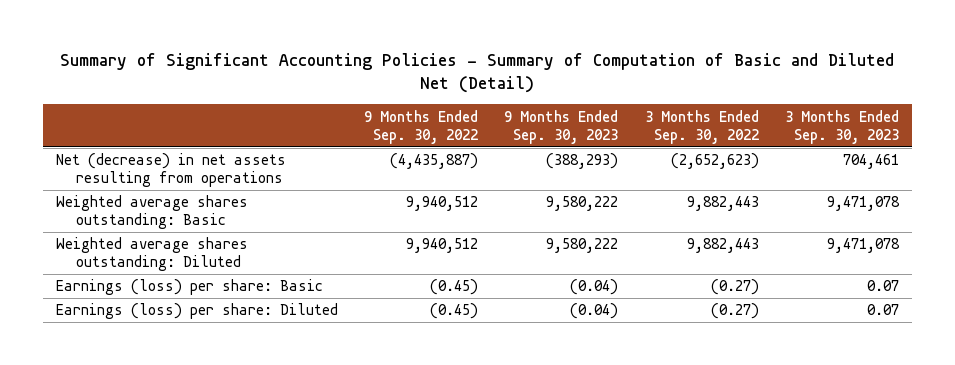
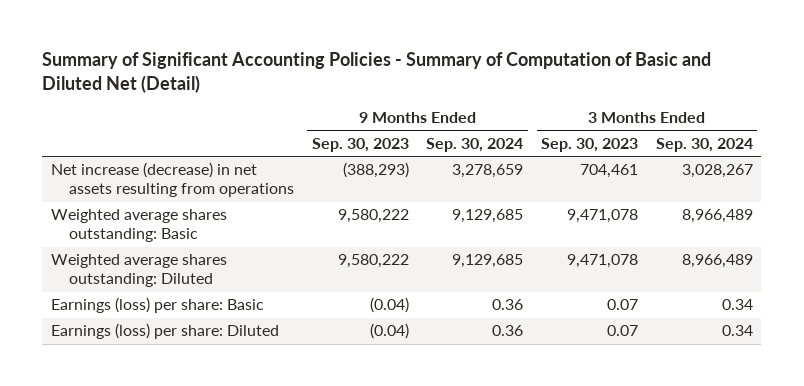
[364,109,479,144] 9 Months Ended Sep. 30, 2022 -> none
[644,109,759,144] 3 Months Ended Sep. 30, 2022 -> none
none -> [426,138,524,153] Sep. 30, 2024
none -> [655,138,753,153] Sep. 30, 2024
[56,153,287,188] Net (decrease) in net assets resulting from operations -> [50,162,295,198] Net increase (decrease) in net assets resulting from operations

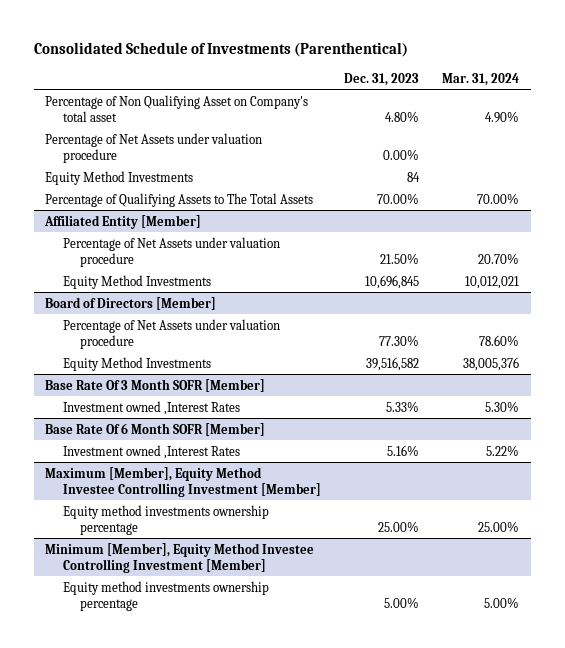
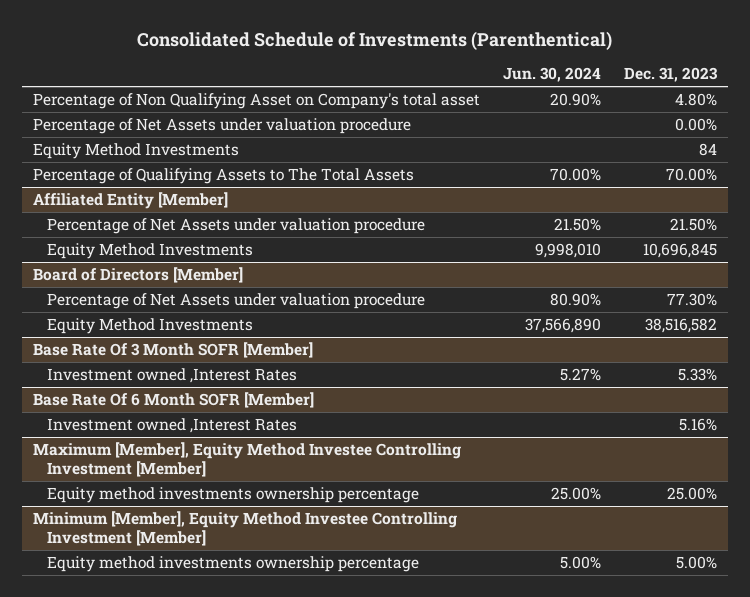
[442,72,520,86] Mar. 31, 2024 -> none
none -> [502,67,601,83] Jun. 30, 2024
[366,356,420,371] 39,516,582 -> [644,318,717,334] 38,516,582

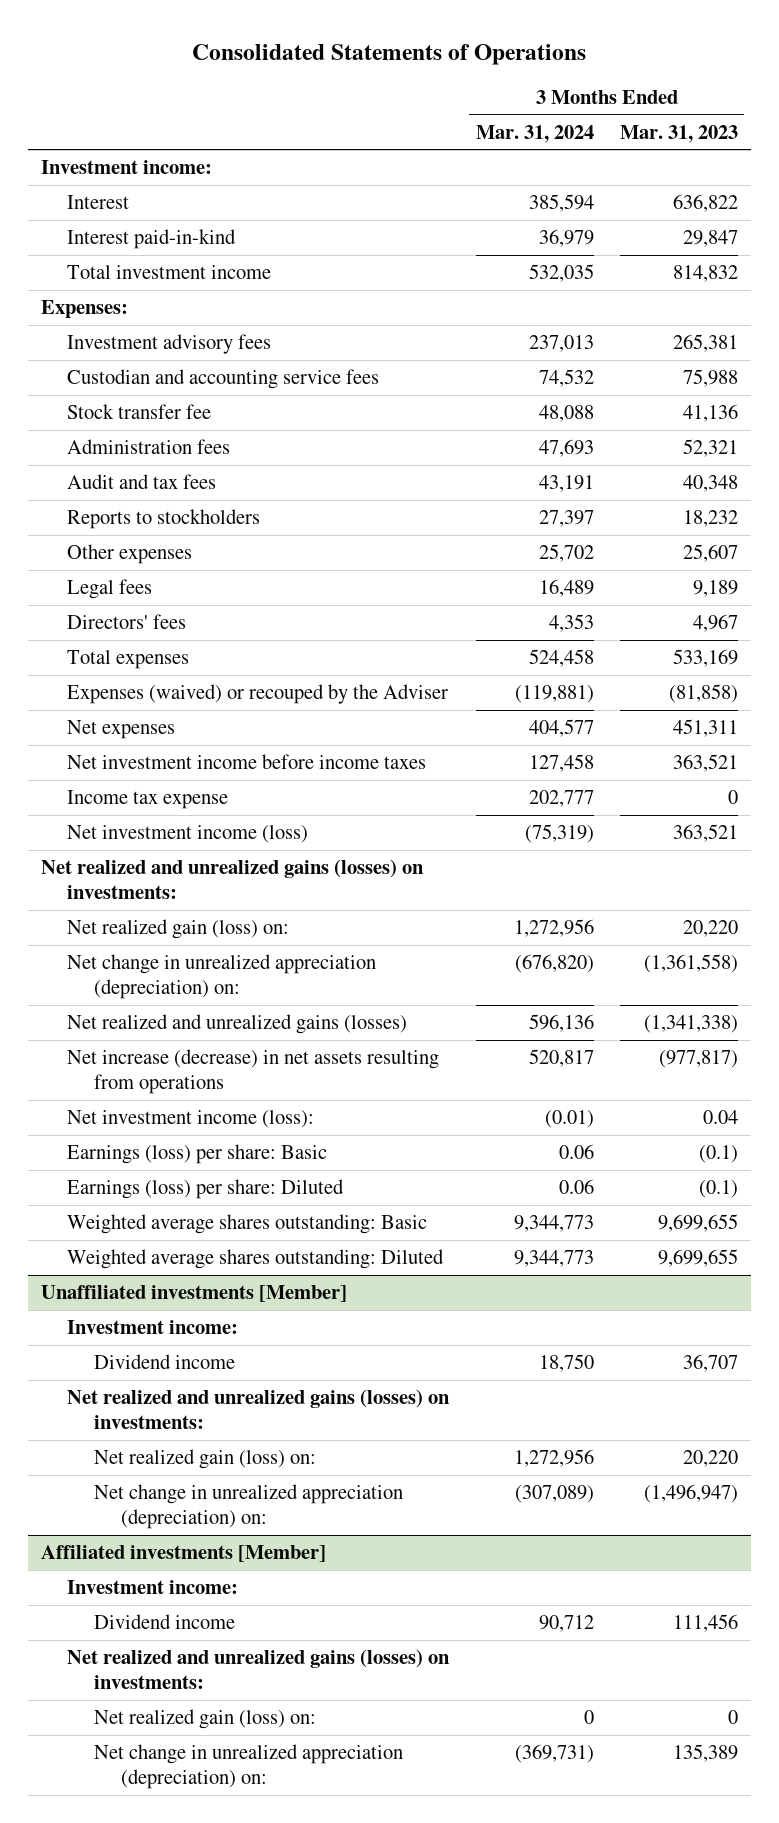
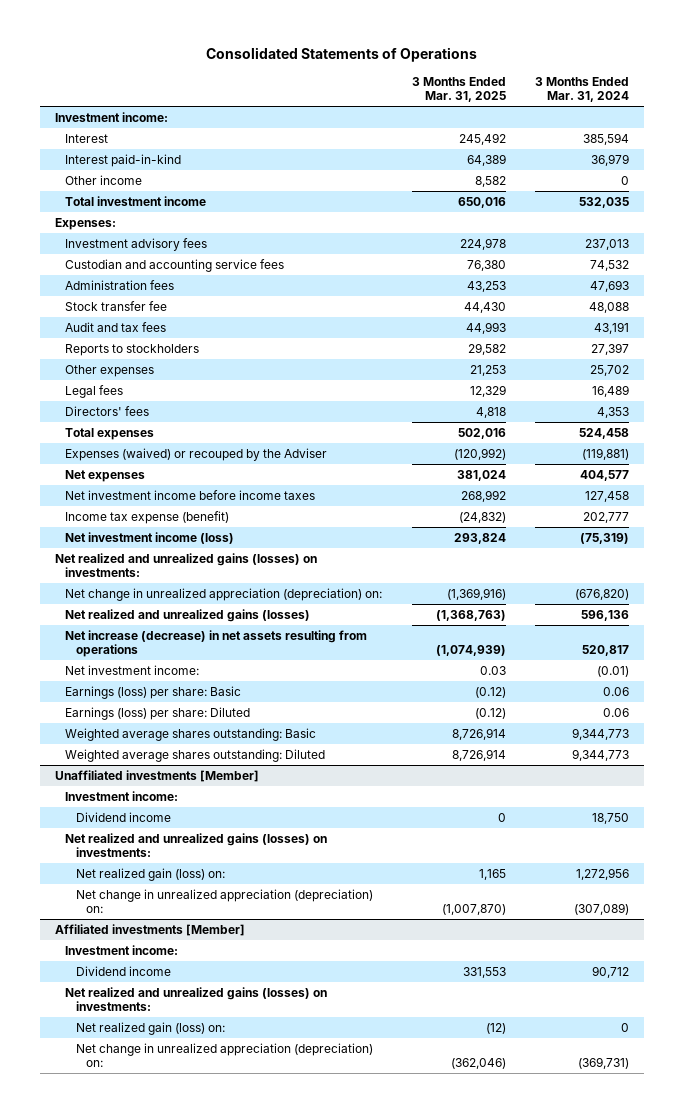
[619,124,738,143] Mar. 31, 2023 -> none
none -> [411,76,506,103] 3 Months Ended Mar. 31, 2025
none -> [65,174,143,185] Other income
[67,404,212,420] Stock transfer fee -> [65,300,168,311] Stock transfer fee
[67,790,229,810] Income tax expense -> [65,510,230,524] Income tax expense (benefit)
[67,919,290,940] Net realized gain (loss) on: -> none
[67,1110,315,1129] Net investment income (loss): -> [65,664,200,675] Net investment income:

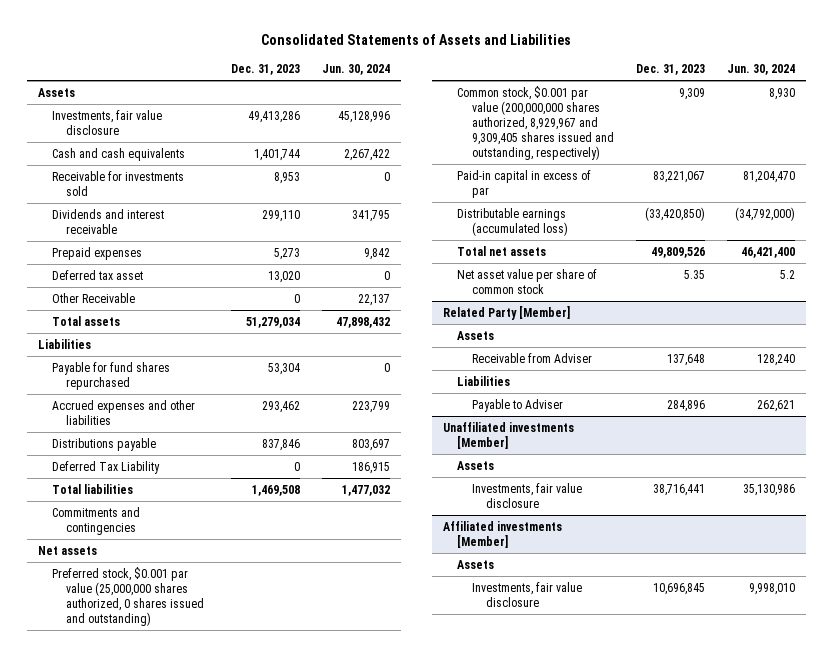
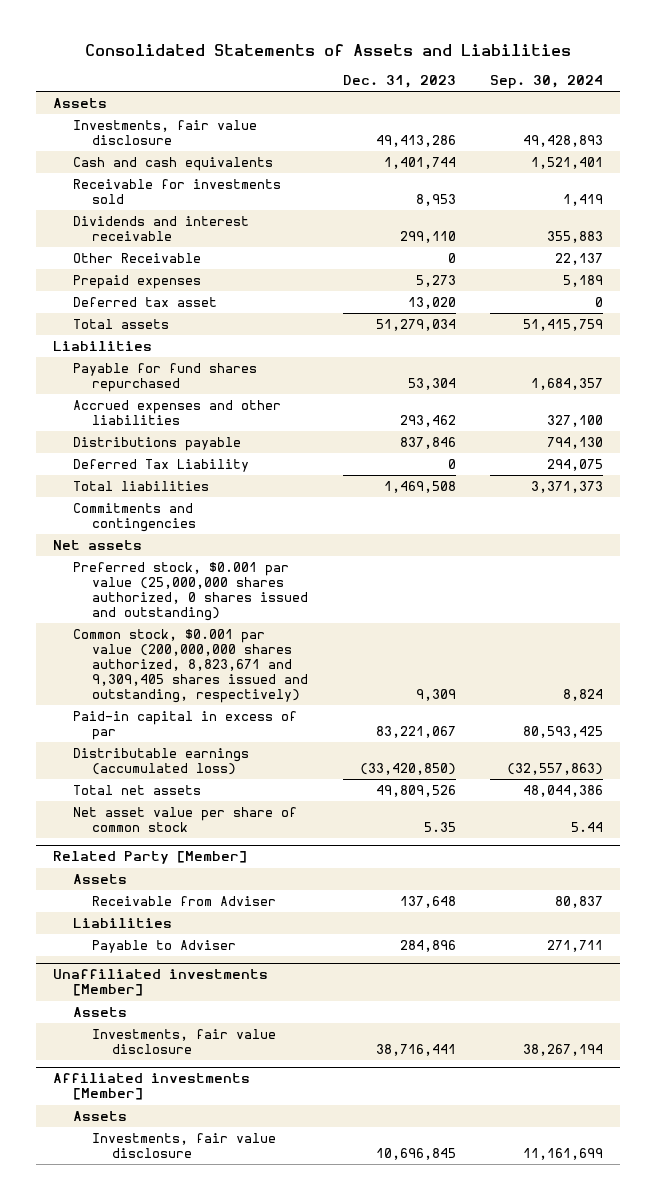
[322,64,391,76] Jun. 30, 2024 -> none
none -> [489,74,603,89] Sep. 30, 2024
[52,292,136,303] Other Receivable -> [72,252,201,263] Other Receivable
[457,85,614,161] Common stock, $0.001 par value (200,000,000 shares authorized, 8,929,967 and 9,309,405 shares issued and outstanding, respectively) -> [72,628,309,703] Common stock, $0.001 par value (200,000,000 shares authorized, 8,823,671 and 9,309,405 shares issued and outstanding, respectively)

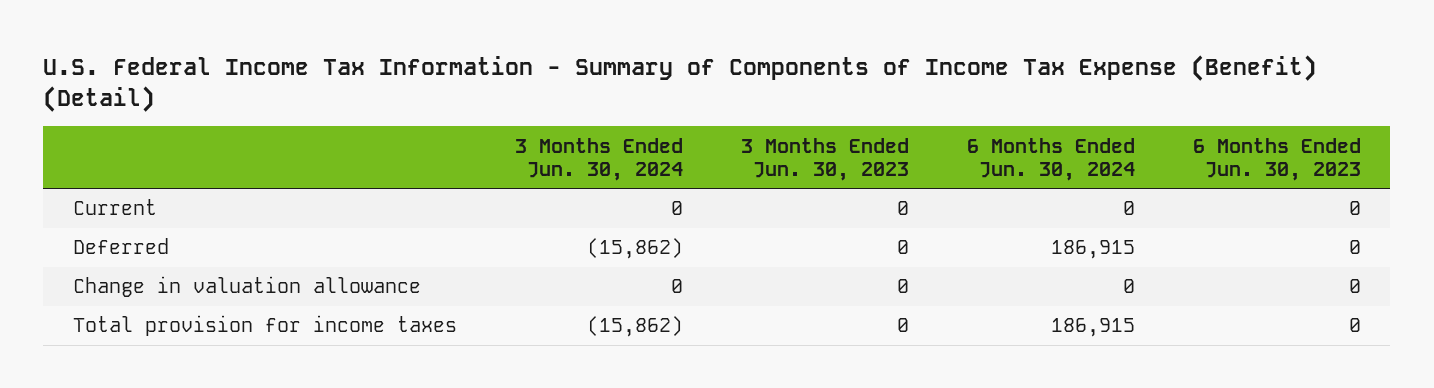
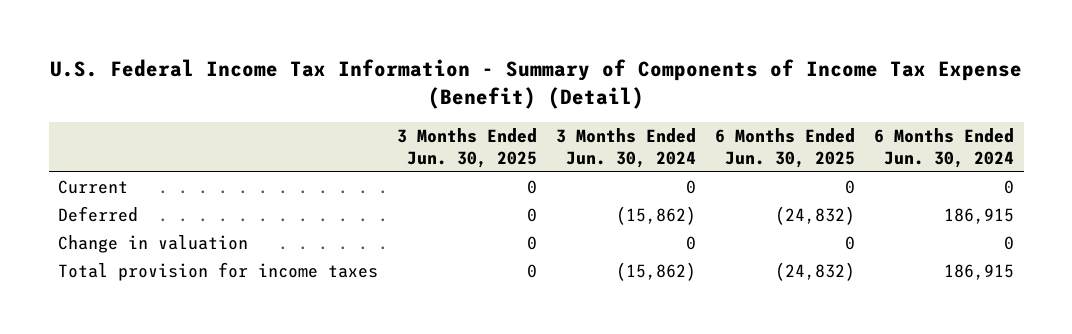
[740,137,909,182] 3 Months Ended Jun. 30, 2023 -> none
[1193,137,1362,182] 6 Months Ended Jun. 30, 2023 -> none
none -> [397,127,538,168] 3 Months Ended Jun. 30, 2025
none -> [715,127,856,168] 6 Months Ended Jun. 30, 2025
[72,276,421,298] Change in valuation allowance -> [58,235,249,254] Change in valuation

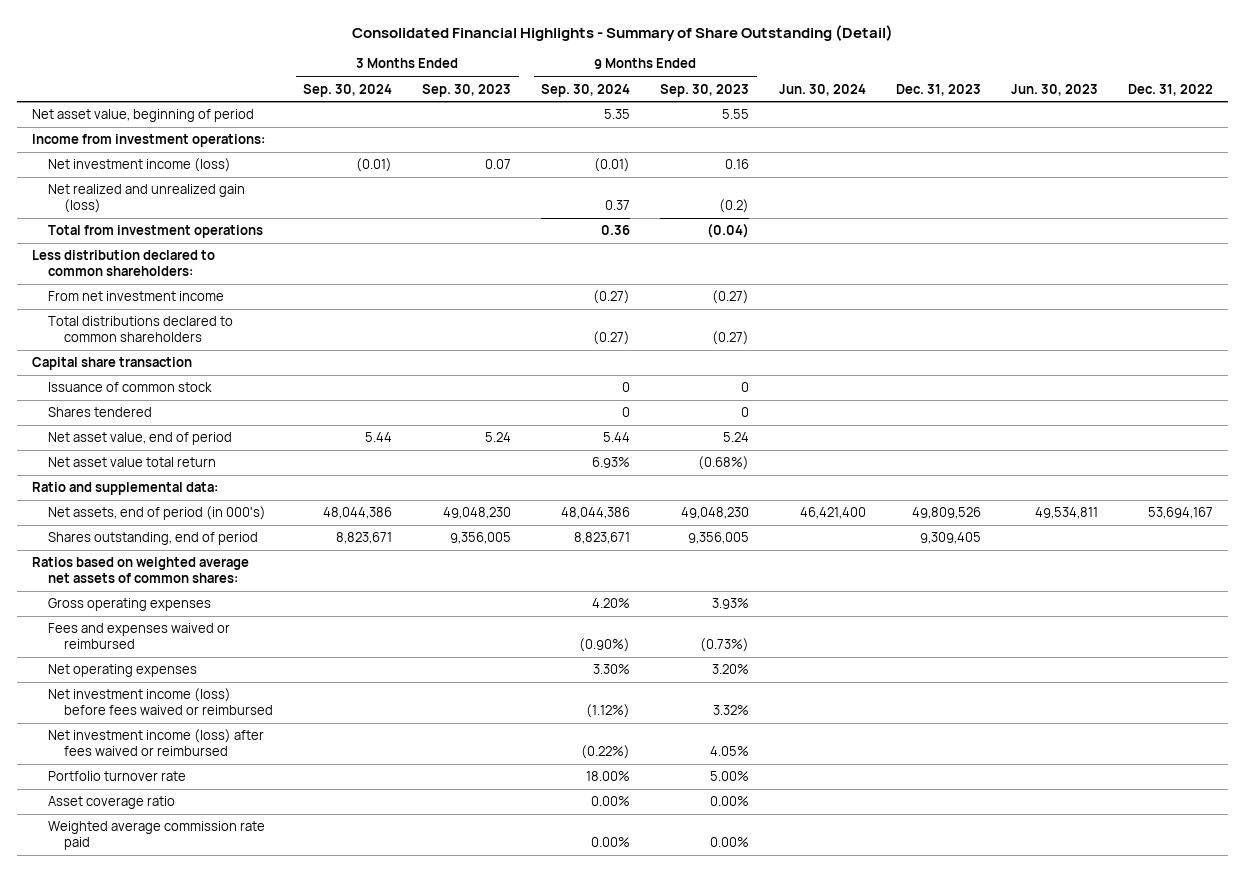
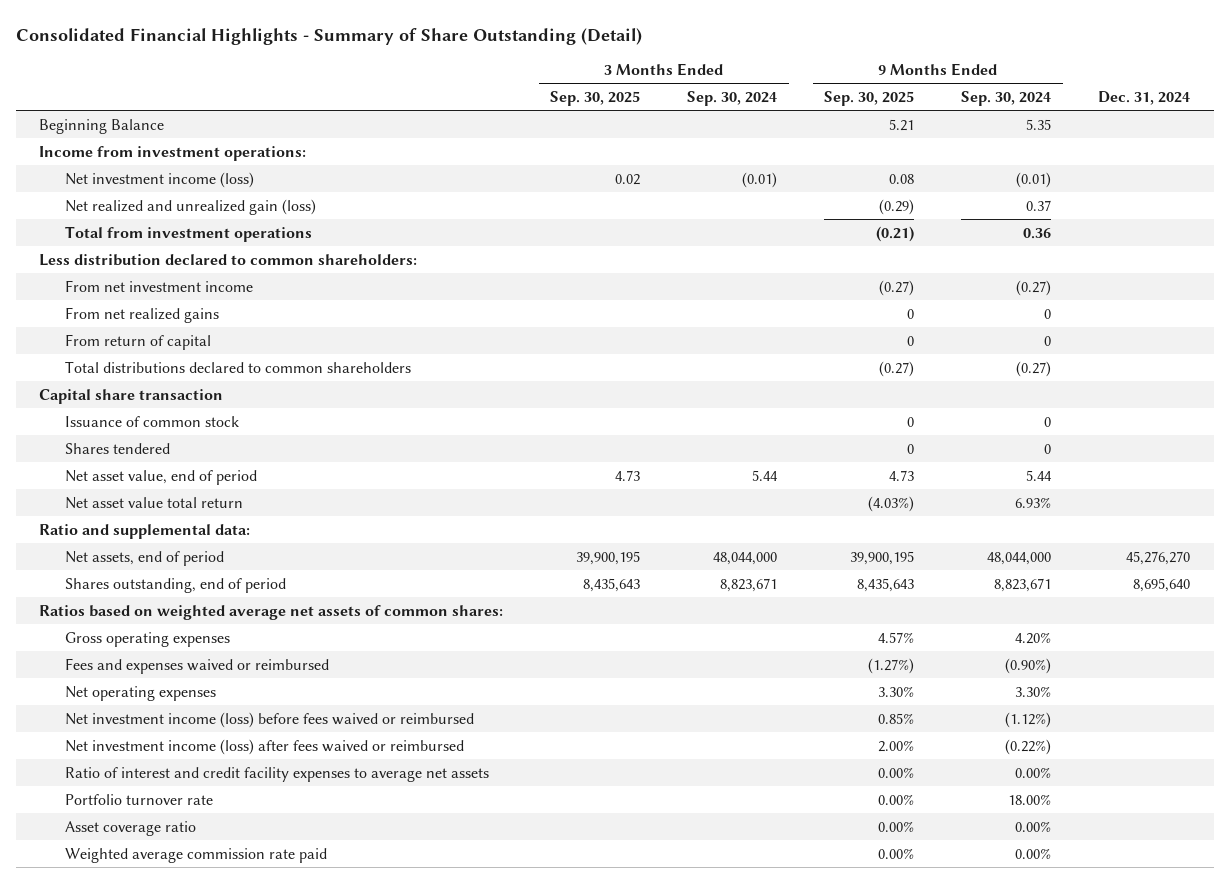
[422,83,512,97] Sep. 30, 2023 -> none
[660,83,750,97] Sep. 30, 2023 -> none
[779,83,867,96] Jun. 30, 2024 -> none
[896,83,982,96] Dec. 31, 2023 -> none
[1011,83,1099,96] Jun. 30, 2023 -> none
[1128,83,1214,96] Dec. 31, 2022 -> none
none -> [550,91,641,107] Sep. 30, 2025
none -> [824,91,915,107] Sep. 30, 2025
none -> [1098,91,1191,106] Dec. 31, 2024
[32,109,255,123] Net asset value, beginning of period -> [39,118,165,134] Beginning Balance
none -> [64,306,219,323] From net realized gains
none -> [64,333,211,350] From return of capital
[48,506,267,521] Net assets, end of period (in 000's) -> [64,550,224,566] Net assets, end of period
[323,507,393,520] 48,044,386 -> [713,551,778,565] 48,044,000
[561,507,631,520] 48,044,386 -> [987,551,1052,565] 48,044,000
none -> [64,766,489,782] Ratio of interest and credit facility expenses to average net assets

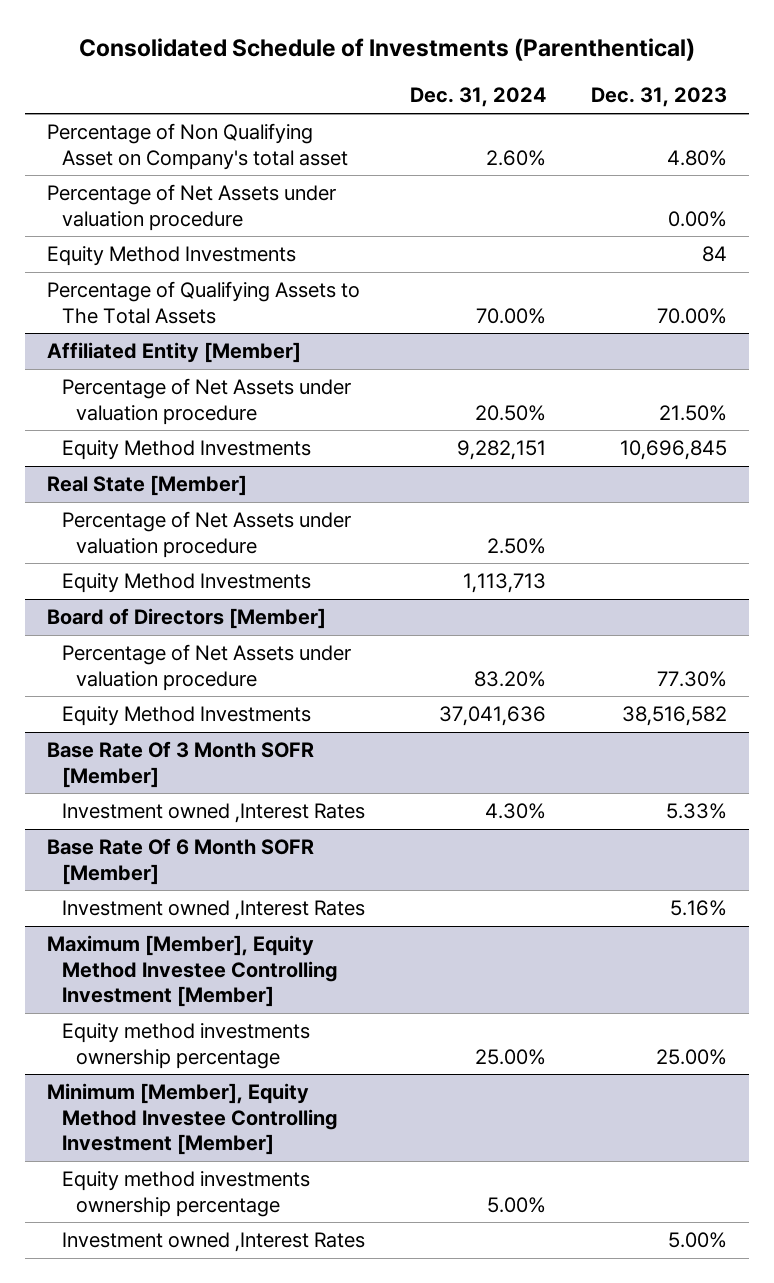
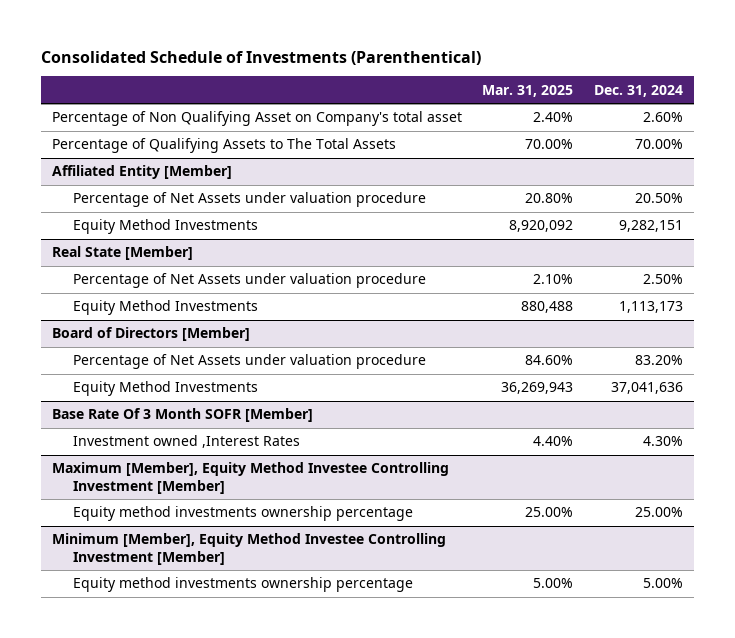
[590,87,727,108] Dec. 31, 2023 -> none
none -> [482,84,574,97] Mar. 31, 2025
[47,184,337,231] Percentage of Net Assets under valuation procedure -> none
[47,246,297,267] Equity Method Investments -> none
[462,573,546,594] 1,113,713 -> [619,301,684,314] 1,113,173
[47,838,315,885] Base Rate Of 6 Month SOFR [Member] -> none
[61,900,365,921] Investment owned ,Interest Rates -> none
[61,1232,365,1253] Investment owned ,Interest Rates -> none

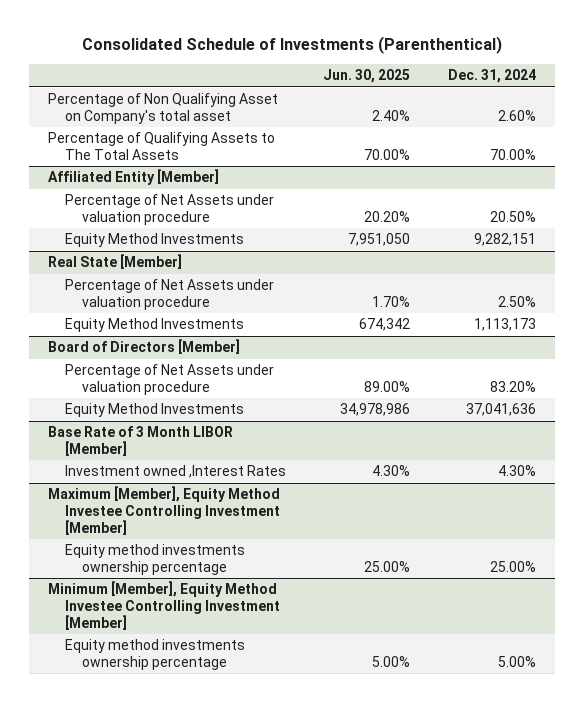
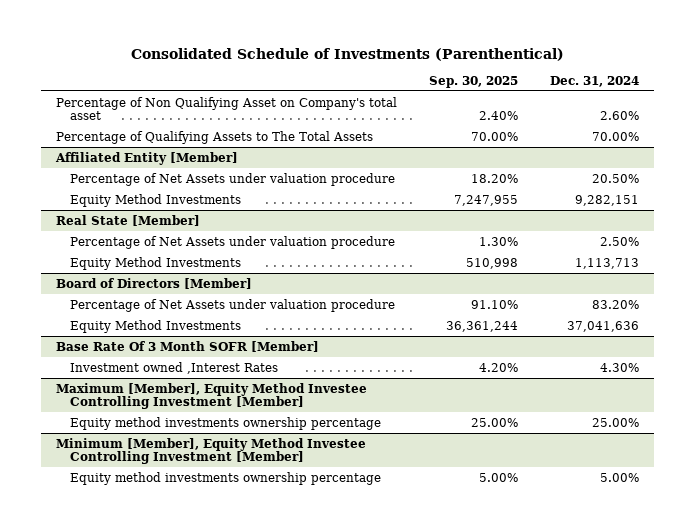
[323,69,411,84] Jun. 30, 2025 -> none
none -> [429,75,519,88] Sep. 30, 2025
[474,318,537,332] 1,113,173 -> [574,257,639,269] 1,113,713
[47,426,233,457] Base Rate of 3 Month LIBOR [Member] -> [56,340,320,352] Base Rate Of 3 Month SOFR [Member]

